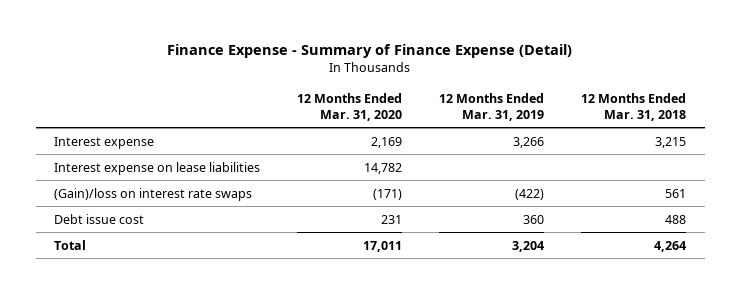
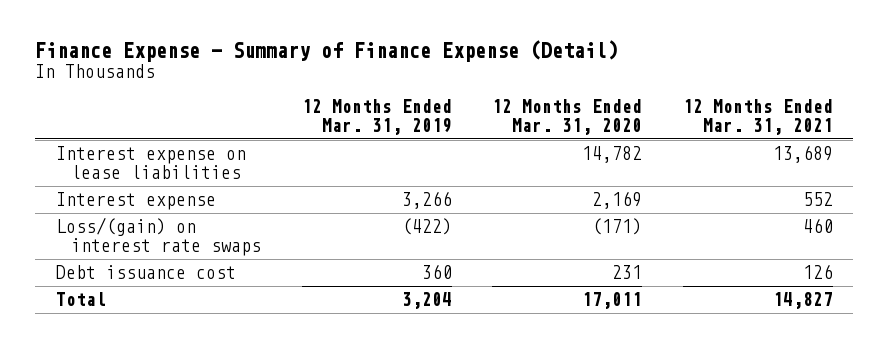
[581,92,687,121] 12 Months Ended Mar. 31, 2018 -> none
none -> [682,99,833,136] 12 Months Ended Mar. 31, 2021
[54,136,155,149] Interest expense -> [55,192,216,211] Interest expense
[54,187,253,201] (Gain)/loss on interest rate swaps -> [55,217,261,257] Loss/(gain) on interest rate swaps
[54,213,145,224] Debt issue cost -> [55,265,236,280] Debt issuance cost

